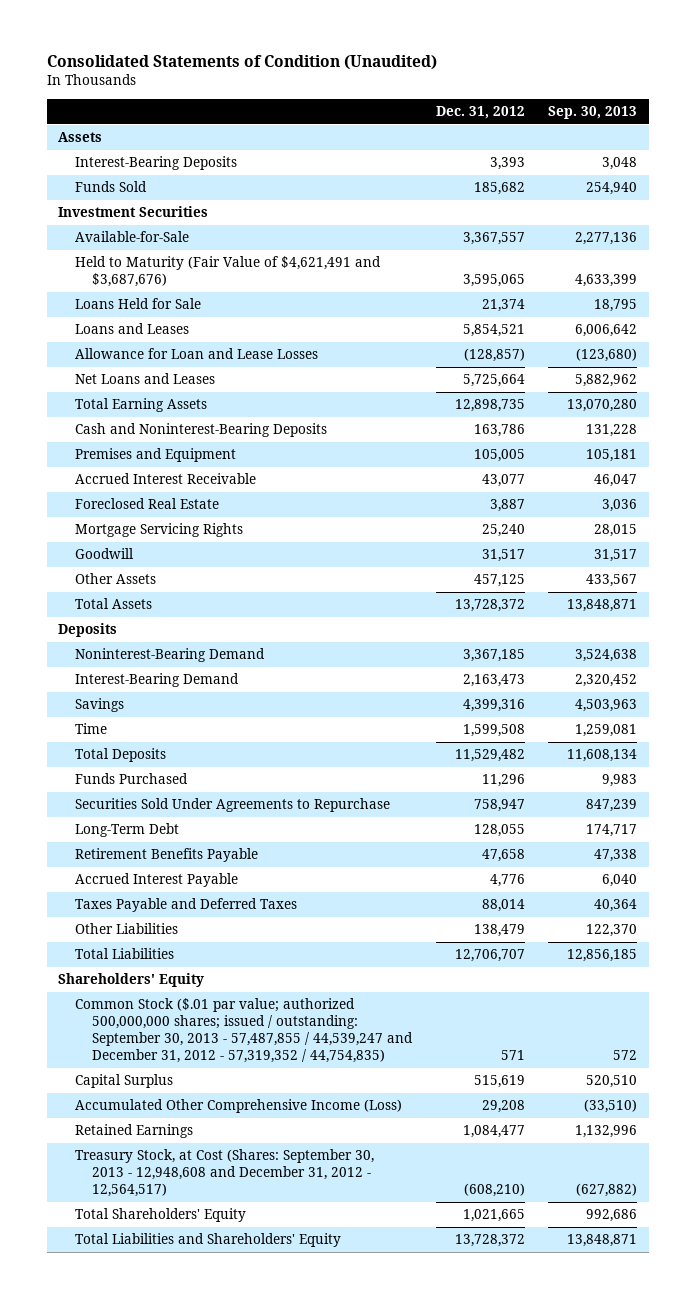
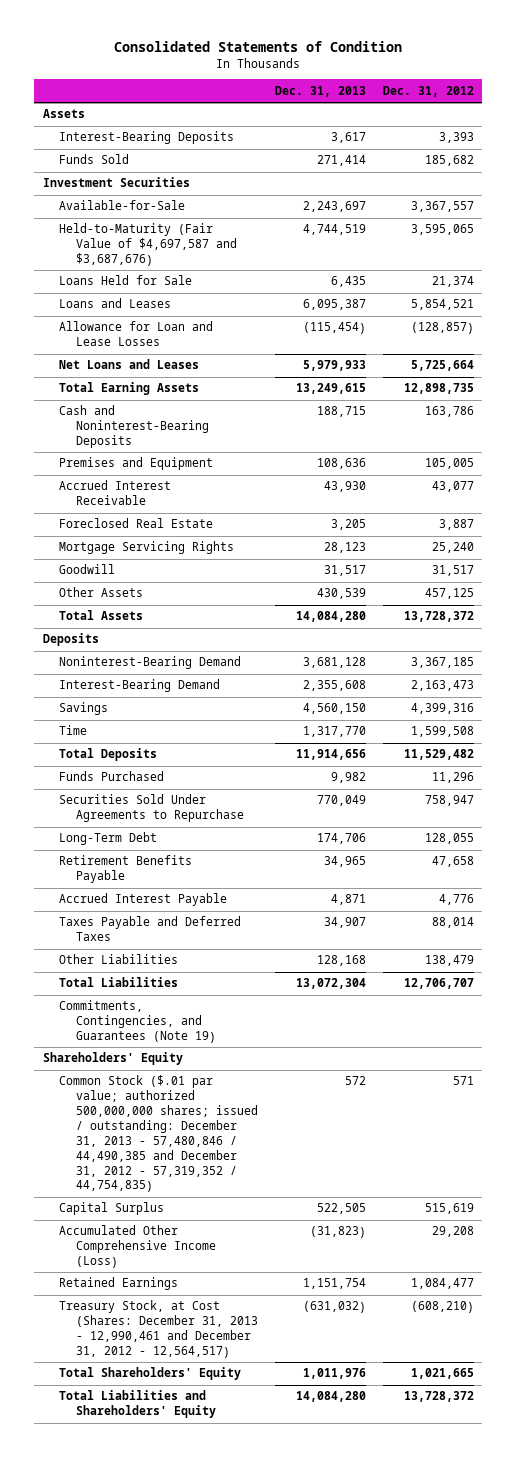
[46,55,437,71] Consolidated Statements of Condition (Unaudited) -> [114,41,403,53] Consolidated Statements of Condition
[548,105,638,119] Sep. 30, 2013 -> none
none -> [274,85,366,97] Dec. 31, 2013
[75,256,382,288] Held to Maturity (Fair Value of $4,621,491 and $3,687,676) -> [59,223,237,267] Held-to-Maturity (Fair Value of $4,697,587 and $3,687,676)
none -> [59,1000,216,1044] Commitments, Contingencies, and Guarantees (Note 19)
[75,998,414,1063] Common Stock ($.01 par value; authorized 500,000,000 shares; issued / outstanding: September 30, 2013 - 57,487,855 / 44,539,247 and December 31, 2012 - 57,319,352 / 44,754,835) -> [59,1075,258,1193] Common Stock ($.01 par value; authorized 500,000,000 shares; issued / outstanding: December 31, 2013 - 57,480,846 / 44,490,385 and December 31, 2012 - 57,319,352 / 44,754,835)
[75,1149,375,1198] Treasury Stock, at Cost (Shares: September 30, 2013 - 12,948,608 and December 31, 2012 - 12,564,517) -> [59,1300,258,1359] Treasury Stock, at Cost (Shares: December 31, 2013 - 12,990,461 and December 31, 2012 - 12,564,517)

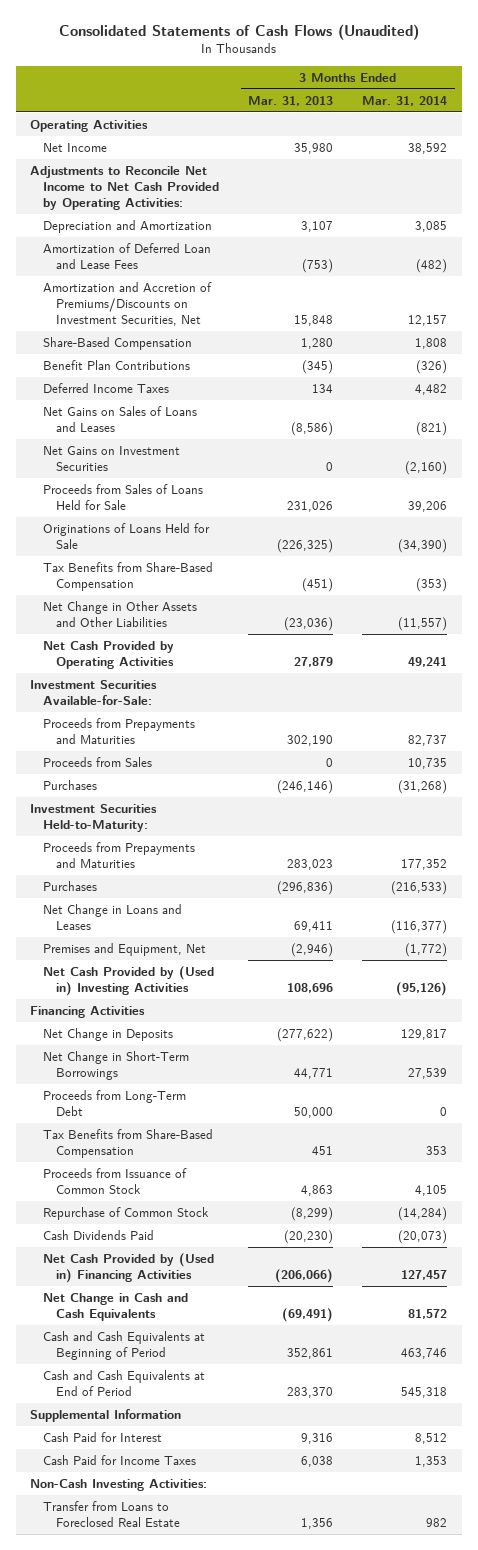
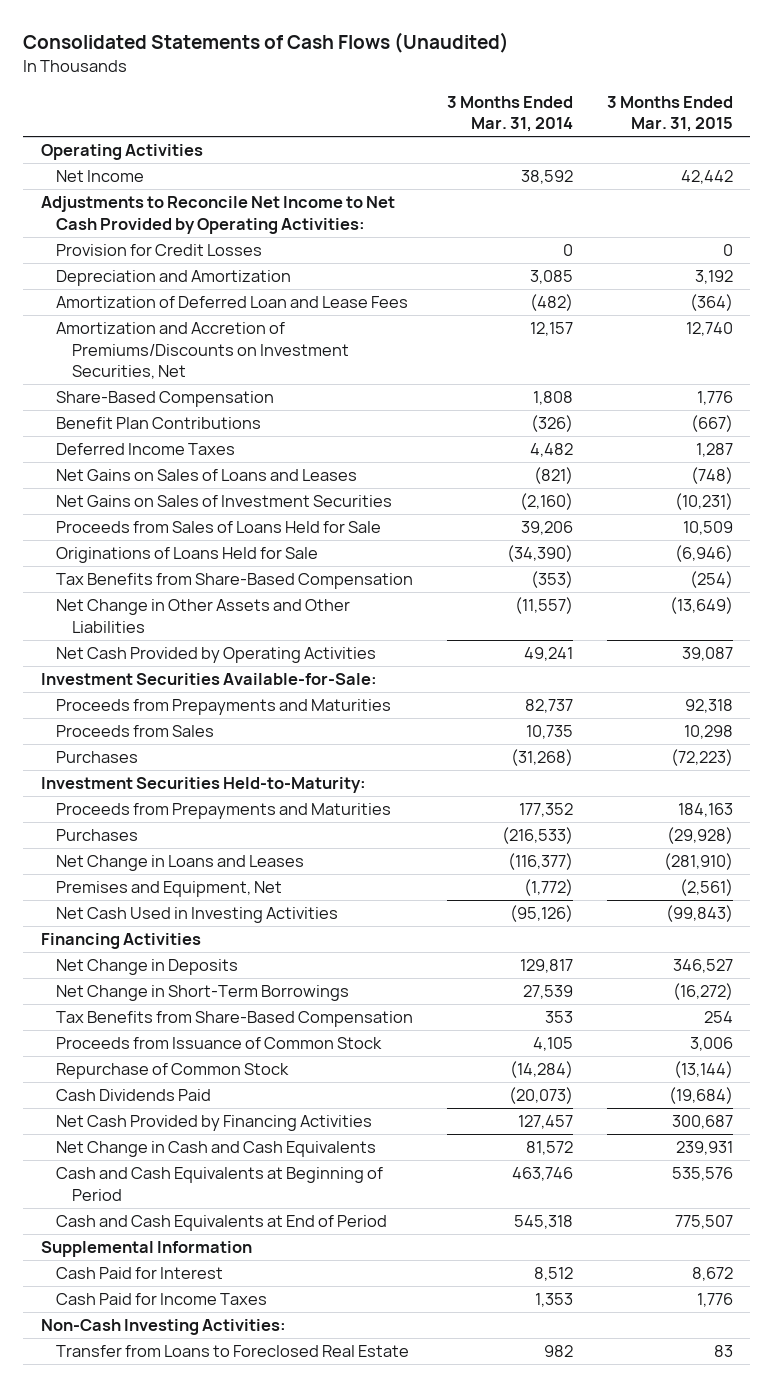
[248,95,334,106] Mar. 31, 2013 -> none
none -> [607,95,734,133] 3 Months Ended Mar. 31, 2015
none -> [56,244,263,257] Provision for Credit Losses
[42,445,180,471] Net Gains on Investment Securities -> [56,495,393,508] Net Gains on Sales of Investment Securities
[42,965,214,996] Net Cash Provided by (Used in) Investing Activities -> [56,907,339,924] Net Cash Used in Investing Activities
[42,1089,186,1116] Proceeds from Long-Term Debt -> none
[42,1252,214,1283] Net Cash Provided by (Used in) Financing Activities -> [56,1115,373,1132] Net Cash Provided by Financing Activities

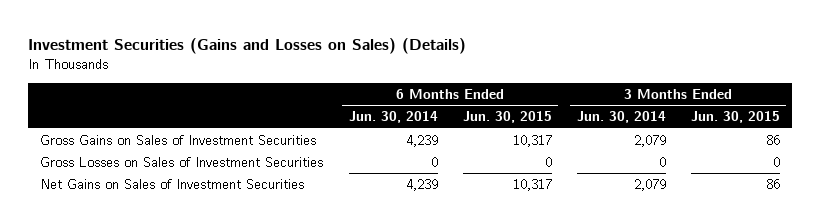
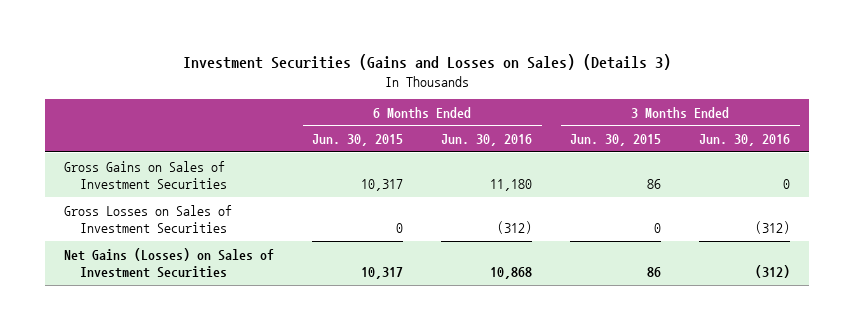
[27,37,466,54] Investment Securities (Gains and Losses on Sales) (Details) -> [183,53,672,70] Investment Securities (Gains and Losses on Sales) (Details 3)
[348,111,438,124] Jun. 30, 2014 -> none
[576,111,666,124] Jun. 30, 2014 -> none
none -> [441,134,533,147] Jun. 30, 2016
none -> [699,134,791,147] Jun. 30, 2016
[40,179,305,190] Net Gains on Sales of Investment Securities -> [64,247,275,279] Net Gains (Losses) on Sales of Investment Securities

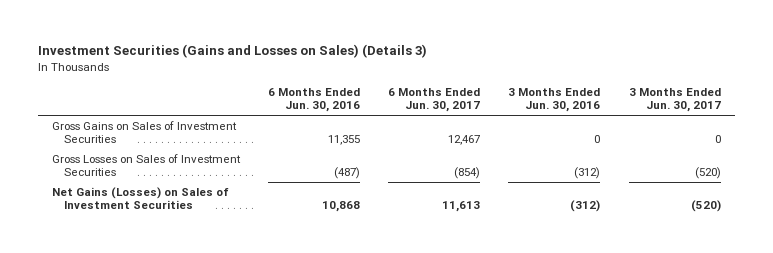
[312,134,404,147] Jun. 30, 2015 -> none
[570,134,662,147] Jun. 30, 2015 -> none
none -> [388,87,481,113] 6 Months Ended Jun. 30, 2017
none -> [628,87,721,113] 3 Months Ended Jun. 30, 2017
[490,179,533,192] 11,180 -> [328,135,361,146] 11,355
[497,221,533,235] (312) -> [334,167,361,180] (487)

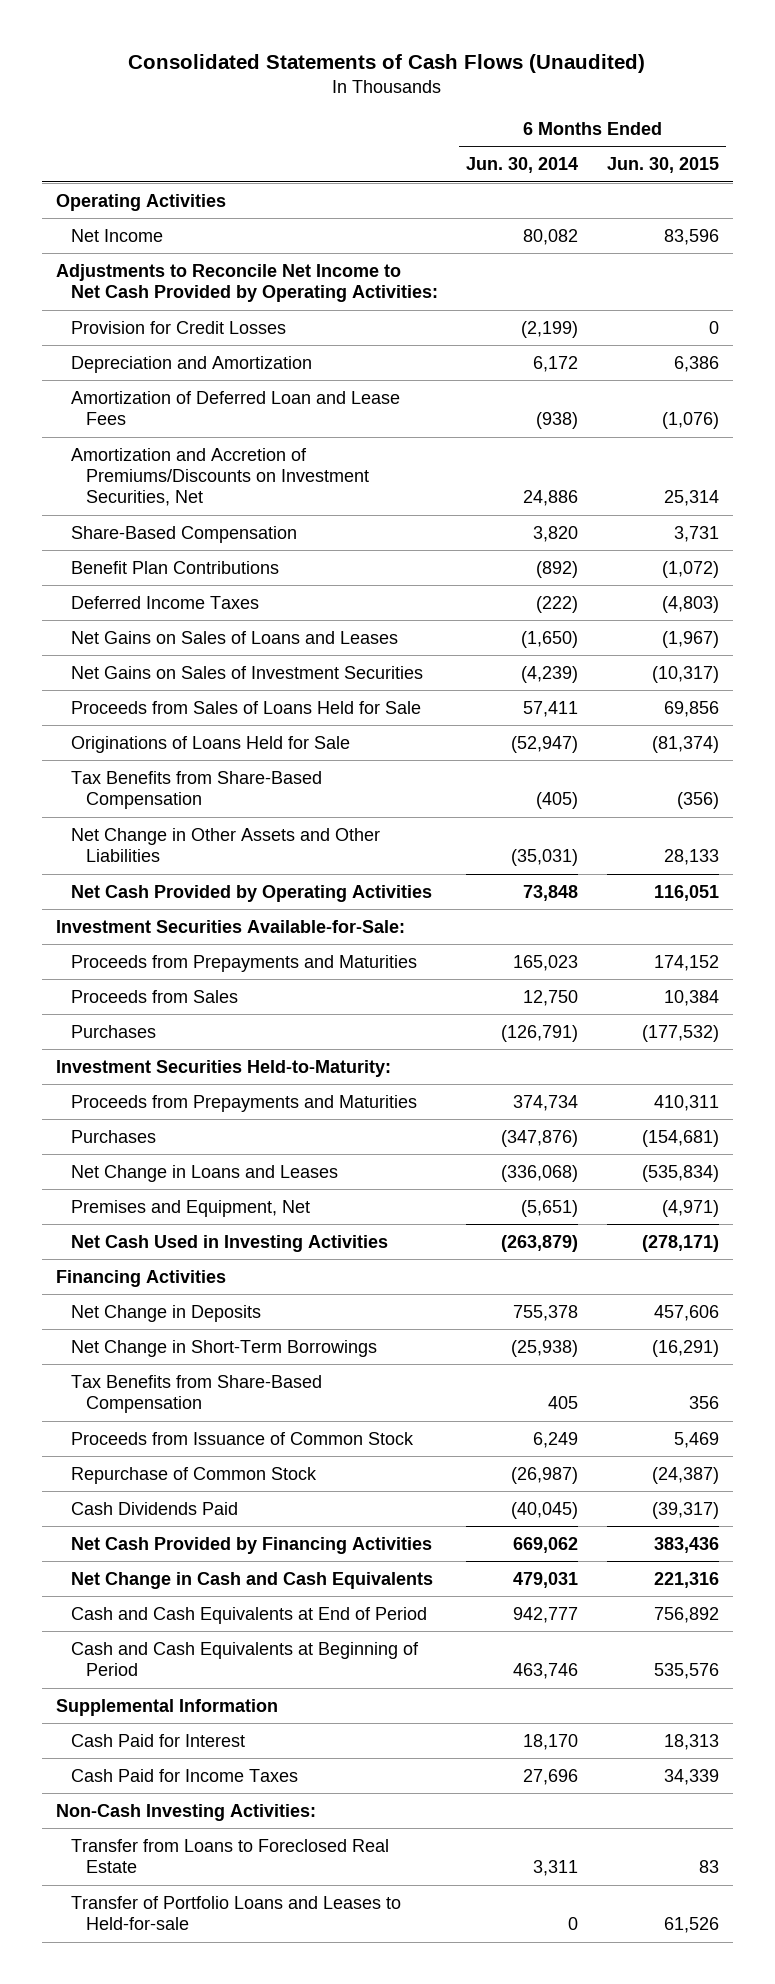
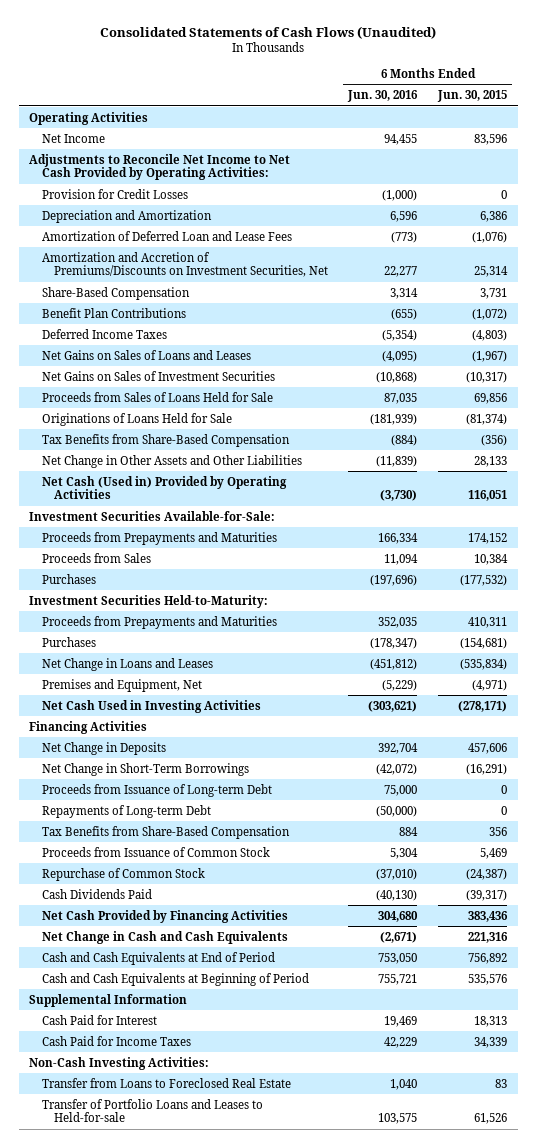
[466,157,579,174] Jun. 30, 2014 -> none
none -> [347,90,419,103] Jun. 30, 2016
[71,884,433,902] Net Cash Provided by Operating Activities -> [41,475,287,500] Net Cash (Used in) Provided by Operating Activities
none -> [41,783,272,797] Proceeds from Issuance of Long-term Debt
none -> [41,804,211,818] Repayments of Long-term Debt

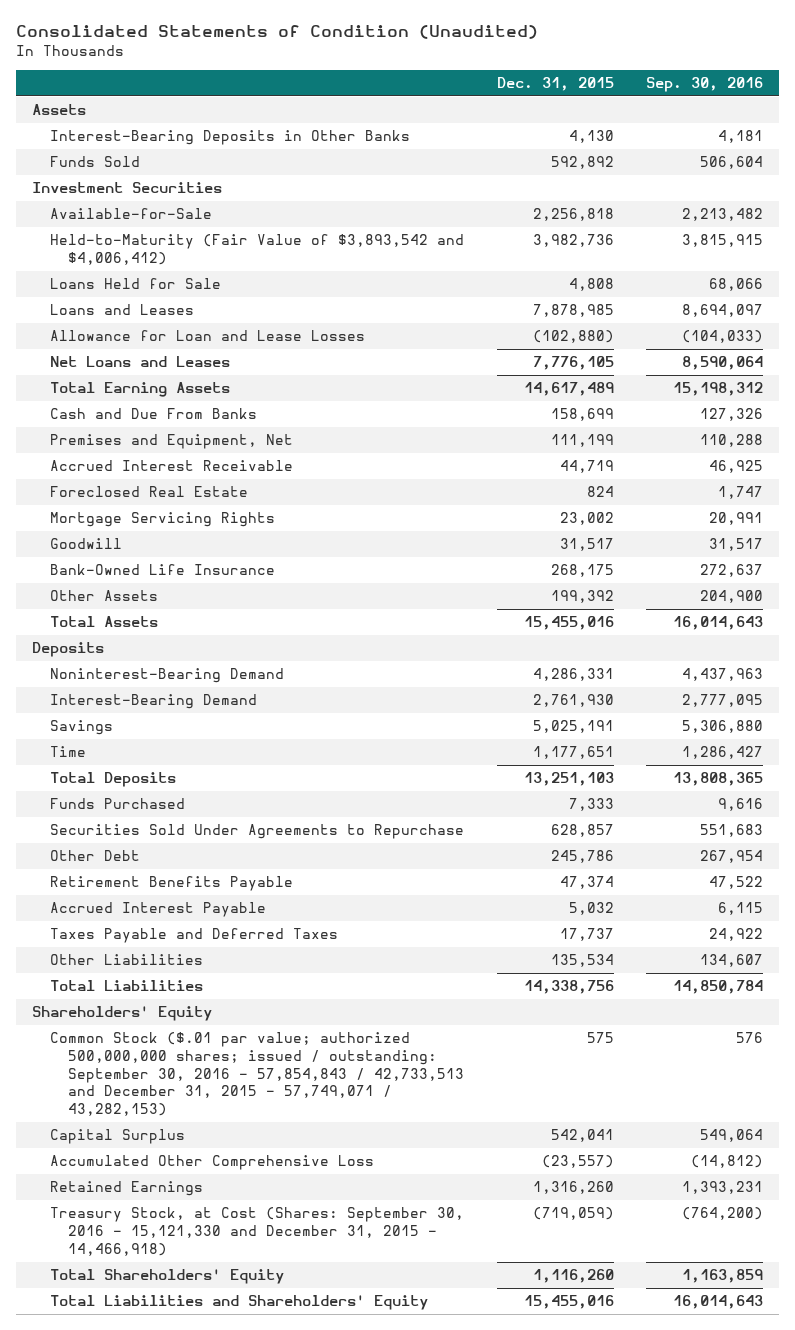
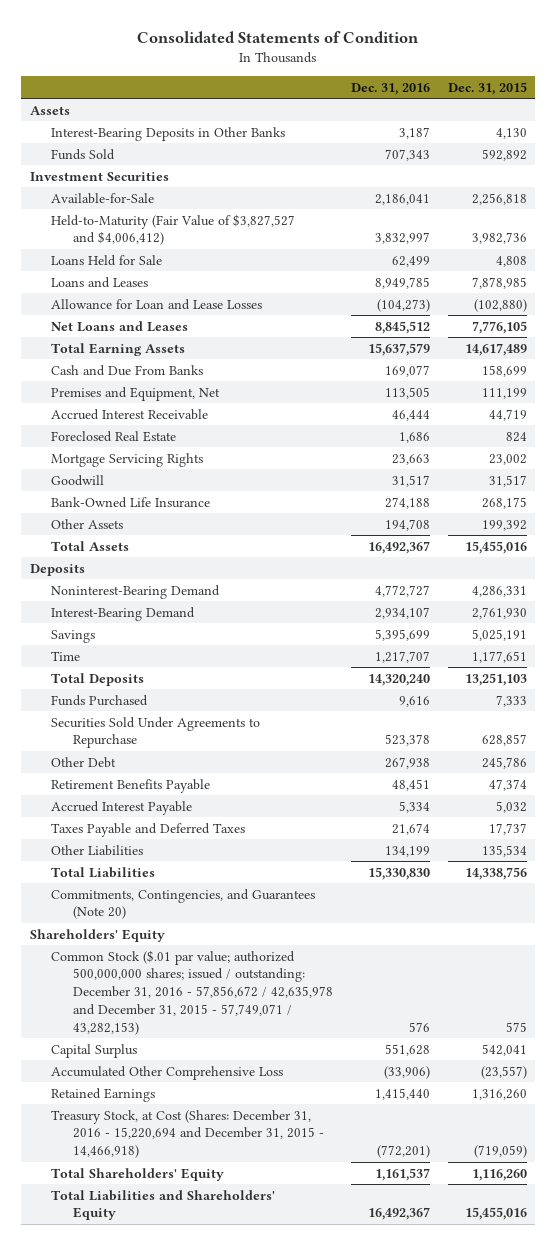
[15,25,538,40] Consolidated Statements of Condition (Unaudited) -> [137,31,420,44] Consolidated Statements of Condition
[645,76,763,92] Sep. 30, 2016 -> none
none -> [350,82,430,95] Dec. 31, 2016
[50,234,465,266] Held-to-Maturity (Fair Value of $3,893,542 and $4,006,412) -> [51,213,296,246] Held-to-Maturity (Fair Value of $3,827,527 and $4,006,412)
none -> [51,888,316,920] Commitments, Contingencies, and Guarantees (Note 20)
[50,1032,465,1117] Common Stock ($.01 par value; authorized 500,000,000 shares; issued / outstanding: September 30, 2016 - 57,854,843 / 42,733,513 and December 31, 2015 - 57,749,071 / 43,282,153) -> [51,949,334,1036] Common Stock ($.01 par value; authorized 500,000,000 shares; issued / outstanding: December 31, 2016 - 57,856,672 / 42,635,978 and December 31, 2015 - 57,749,071 / 43,282,153)
[50,1207,465,1256] Treasury Stock, at Cost (Shares: September 30, 2016 - 15,121,330 and December 31, 2015 - 14,466,918) -> [51,1109,325,1159] Treasury Stock, at Cost (Shares: December 31, 2016 - 15,220,694 and December 31, 2015 - 14,466,918)

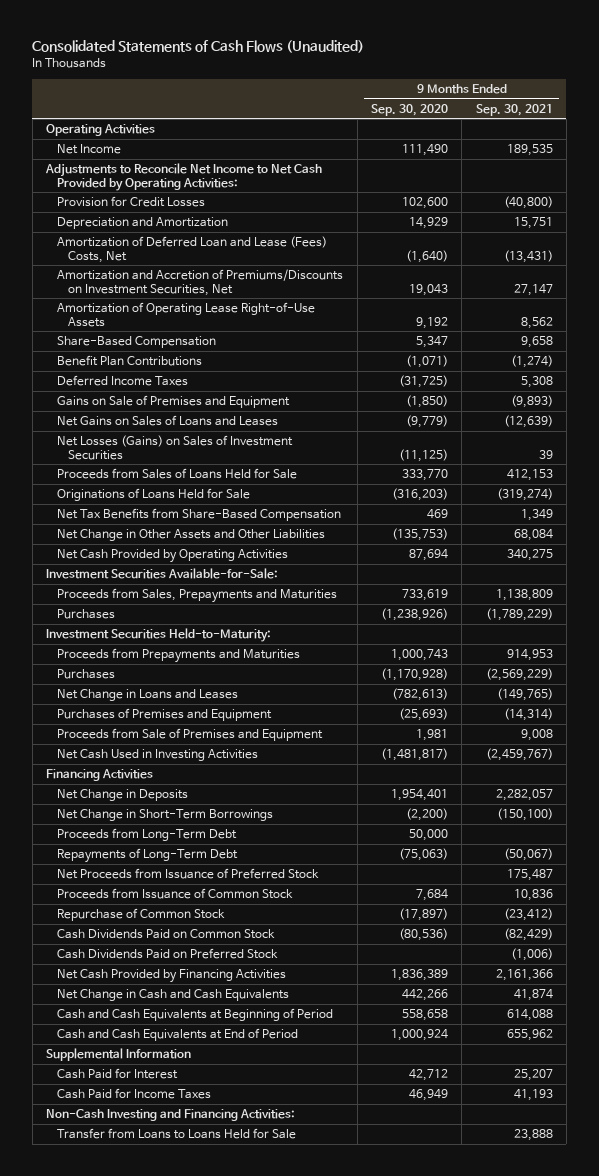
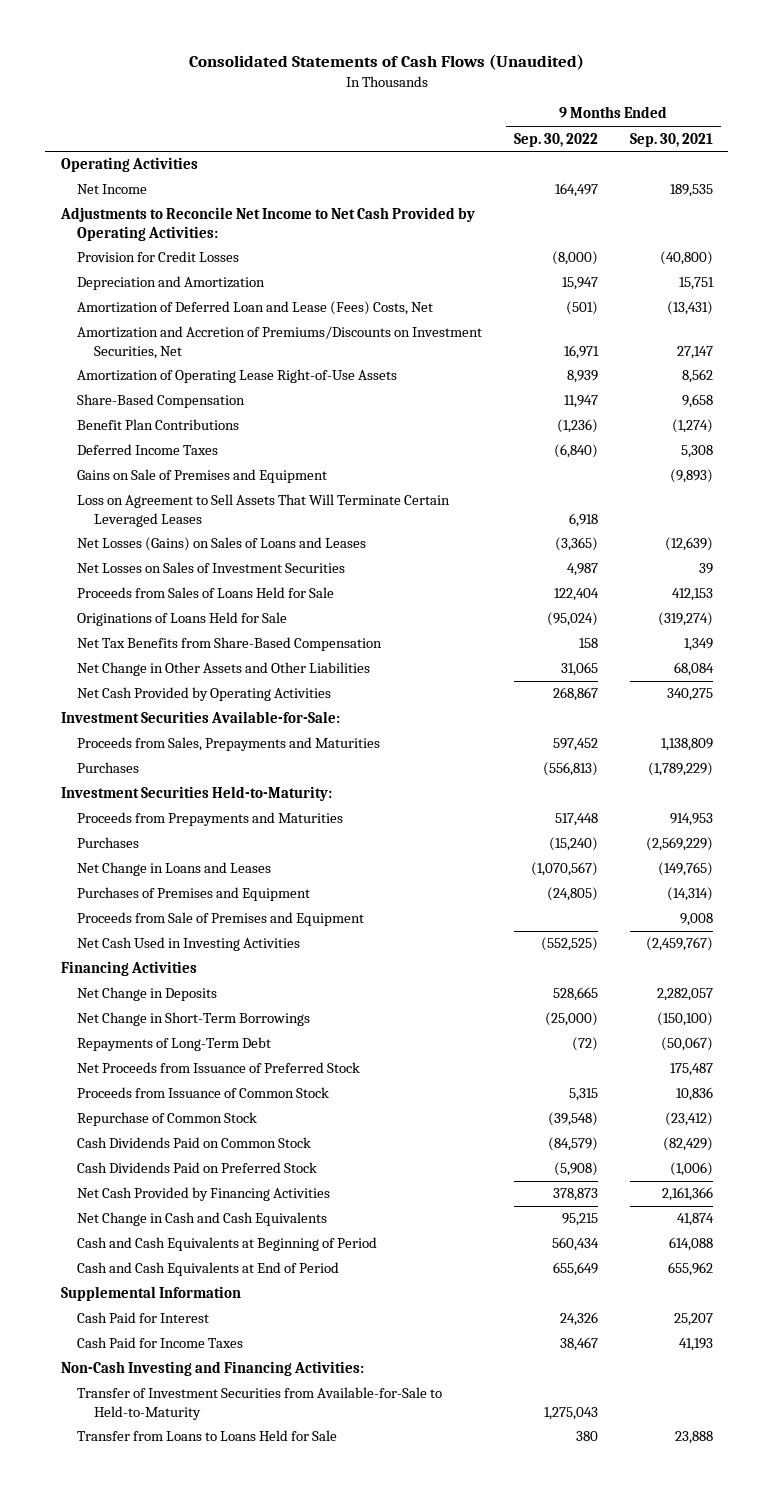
[370,103,448,116] Sep. 30, 2020 -> none
none -> [513,132,598,147] Sep. 30, 2022
none -> [77,494,451,527] Loss on Agreement to Sell Assets That Will Terminate Certain Leveraged Leases
[57,415,279,427] Net Gains on Sales of Loans and Leases -> [77,537,367,552] Net Losses (Gains) on Sales of Loans and Leases
[57,435,294,460] Net Losses (Gains) on Sales of Investment Securities -> [77,562,346,574] Net Losses on Sales of Investment Securities
[57,828,238,842] Proceeds from Long-Term Debt -> none
none -> [77,1387,443,1420] Transfer of Investment Securities from Available-for-Sale to Held-to-Maturity

